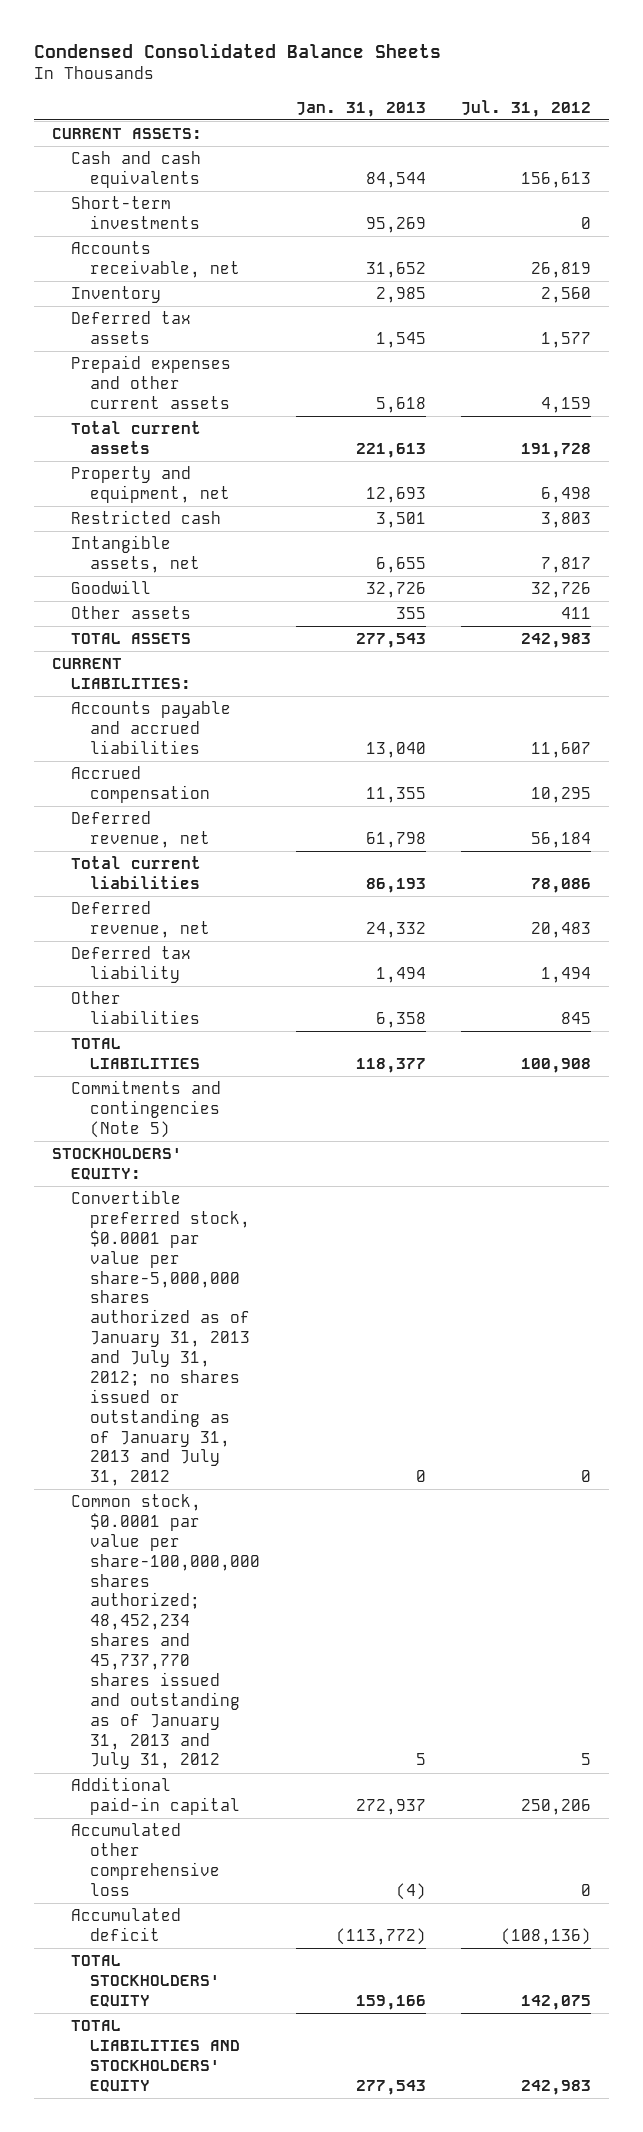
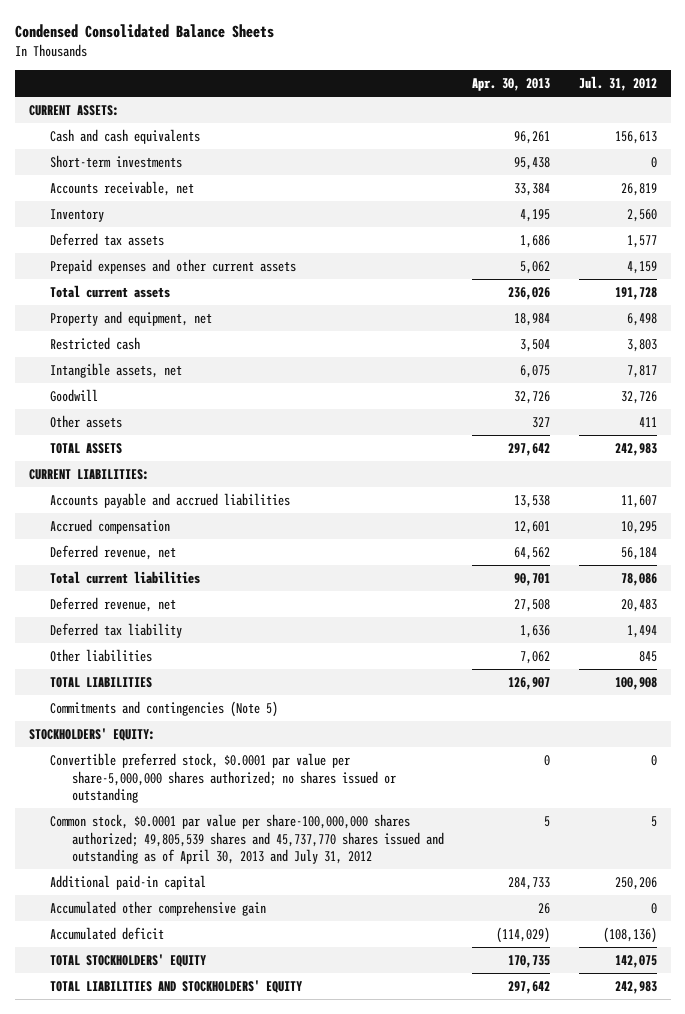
[295,101,426,117] Jan. 31, 2013 -> none
none -> [472,77,551,91] Apr. 30, 2013
[71,1189,250,1487] Convertible preferred stock, $0.0001 par value per share-5,000,000 shares authorized as of January 31, 2013 and July 31, 2012; no shares issued or outstanding as of January 31, 2013 and July 31, 2012 -> [50,753,396,803] Convertible preferred stock, $0.0001 par value per share-5,000,000 shares authorized; no shares issued or outstanding
[71,1493,260,1770] Common stock, $0.0001 par value per share-100,000,000 shares authorized; 48,452,234 shares and 45,737,770 shares issued and outstanding as of January 31, 2013 and July 31, 2012 -> [50,814,444,864] Common stock, $0.0001 par value per share-100,000,000 shares authorized; 49,805,539 shares and 45,737,770 shares issued and outstanding as of April 30, 2013 and July 31, 2012
[71,1822,220,1896] Accumulated other comprehensive loss -> [50,901,267,917] Accumulated other comprehensive gain

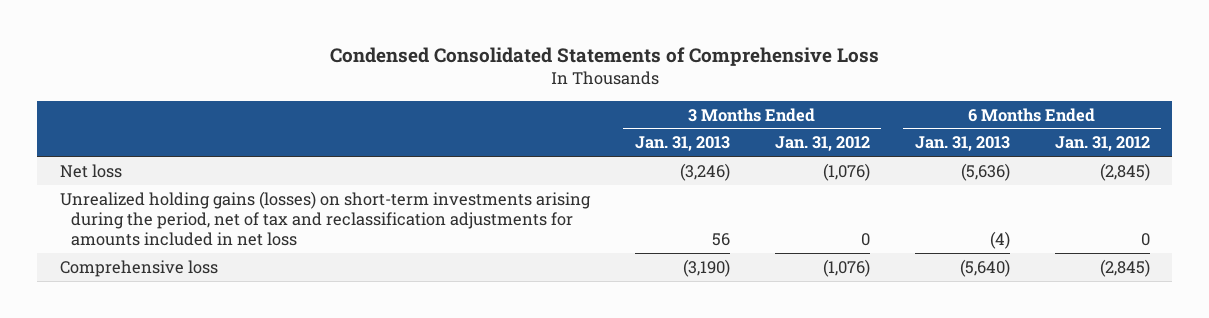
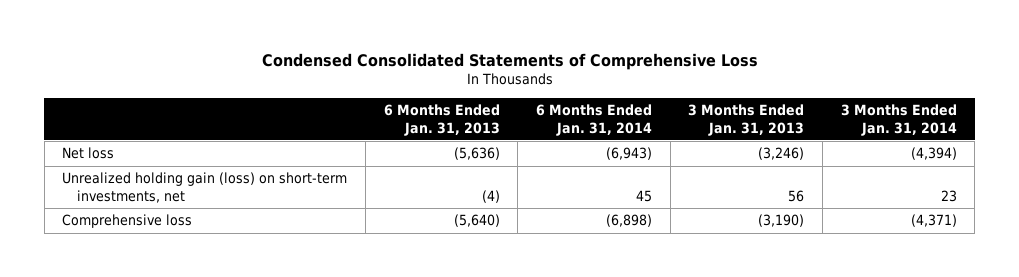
[774,136,870,152] Jan. 31, 2012 -> none
[1054,136,1150,152] Jan. 31, 2012 -> none
none -> [536,104,653,136] 6 Months Ended Jan. 31, 2014
none -> [840,104,957,136] 3 Months Ended Jan. 31, 2014
[59,190,591,246] Unrealized holding gains (losses) on short-term investments arising during the period, net of tax and reclassification adjustments for amounts included in net loss -> [62,172,348,203] Unrealized holding gain (loss) on short-term investments, net

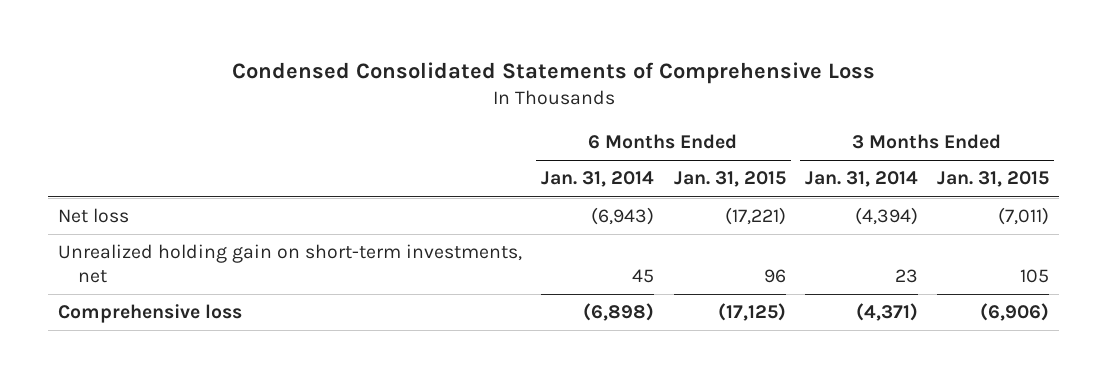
[383,104,500,136] 6 Months Ended Jan. 31, 2013 -> none
[688,104,805,136] 3 Months Ended Jan. 31, 2013 -> none
none -> [673,171,786,188] Jan. 31, 2015
none -> [937,171,1050,188] Jan. 31, 2015
[62,172,348,203] Unrealized holding gain (loss) on short-term investments, net -> [57,244,522,283] Unrealized holding gain on short-term investments, net

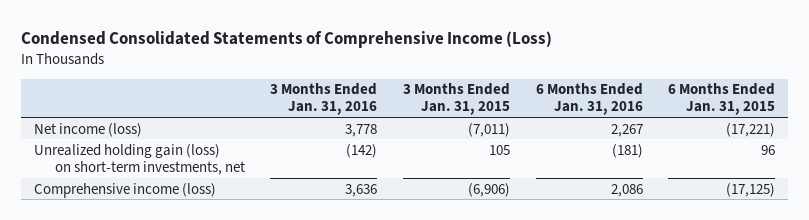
[231,62,875,85] Condensed Consolidated Statements of Comprehensive Loss -> [20,30,552,48] Condensed Consolidated Statements of Comprehensive Income (Loss)
[541,171,655,188] Jan. 31, 2014 -> none
[805,171,919,188] Jan. 31, 2014 -> none
none -> [270,83,378,116] 3 Months Ended Jan. 31, 2016
none -> [535,83,643,116] 6 Months Ended Jan. 31, 2016
[57,208,129,224] Net loss -> [33,122,142,137] Net income (loss)
[57,244,522,283] Unrealized holding gain on short-term investments, net -> [33,143,245,175] Unrealized holding gain (loss) on short-term investments, net
[57,304,242,324] Comprehensive loss -> [33,182,216,198] Comprehensive income (loss)

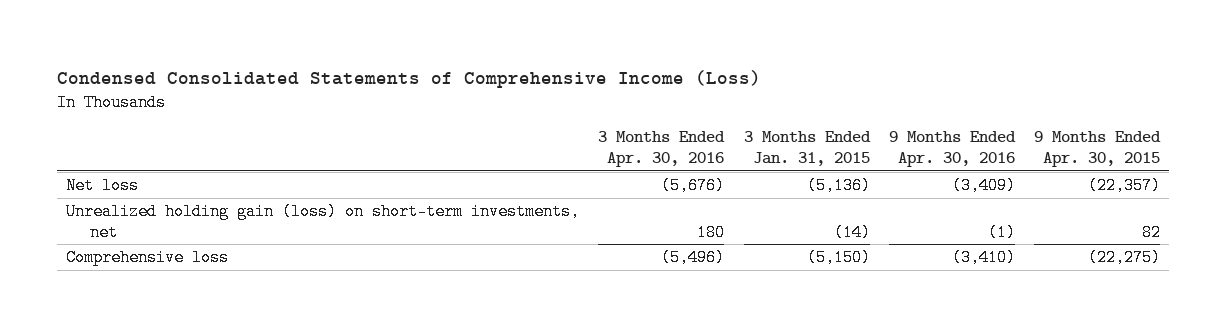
[270,83,378,116] 3 Months Ended Jan. 31, 2016 -> none
[535,83,643,116] 6 Months Ended Jan. 31, 2016 -> none
[668,83,776,116] 6 Months Ended Jan. 31, 2015 -> none
none -> [598,131,726,168] 3 Months Ended Apr. 30, 2016
none -> [888,131,1016,168] 9 Months Ended Apr. 30, 2016
none -> [1033,131,1161,168] 9 Months Ended Apr. 30, 2015
[33,122,142,137] Net income (loss) -> [66,177,140,195] Net loss
[467,122,510,137] (7,011) -> [806,177,871,195] (5,136)
[488,144,510,155] 105 -> [833,223,871,241] (14)
[33,182,216,198] Comprehensive income (loss) -> [66,249,230,267] Comprehensive loss
[467,182,510,197] (6,906) -> [806,249,871,267] (5,150)

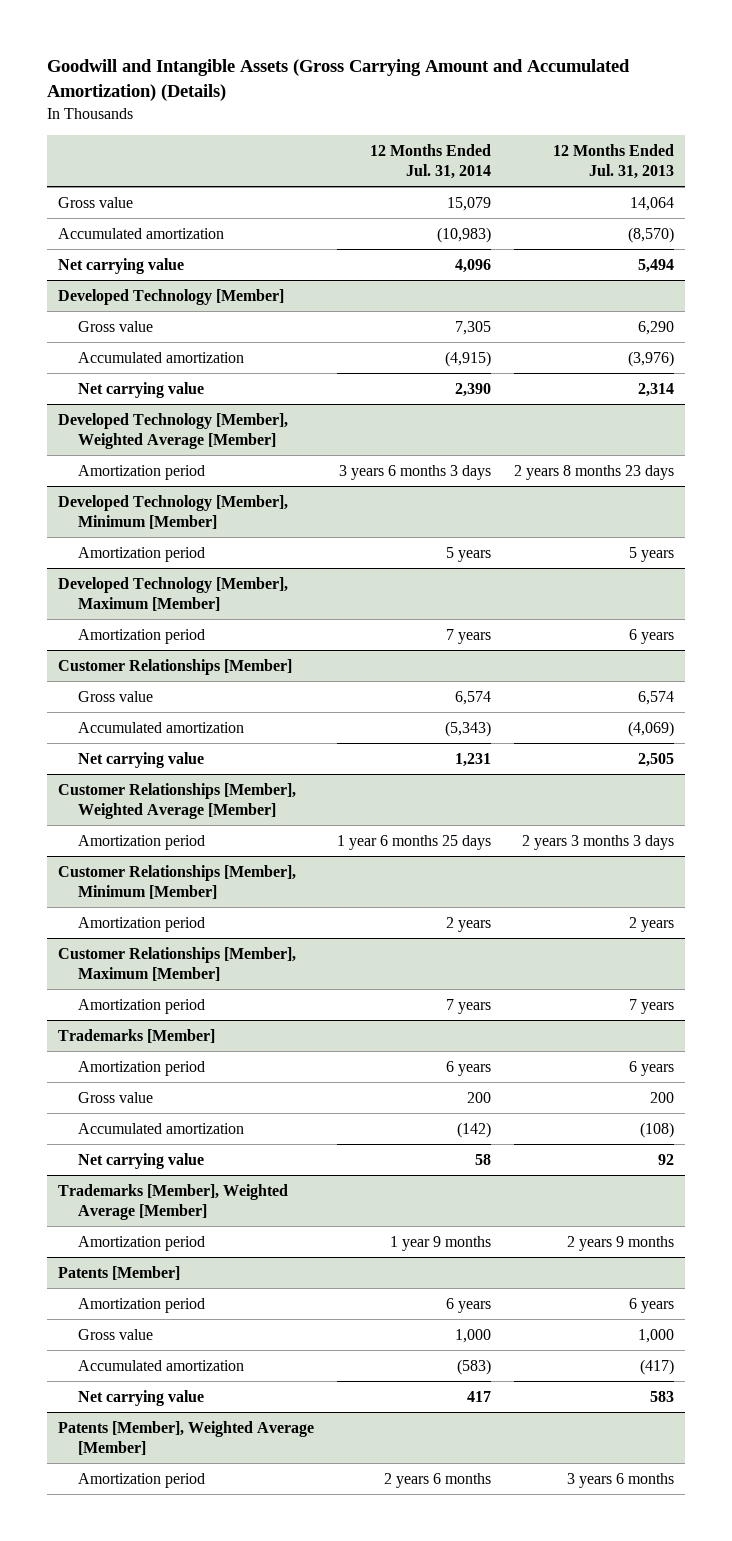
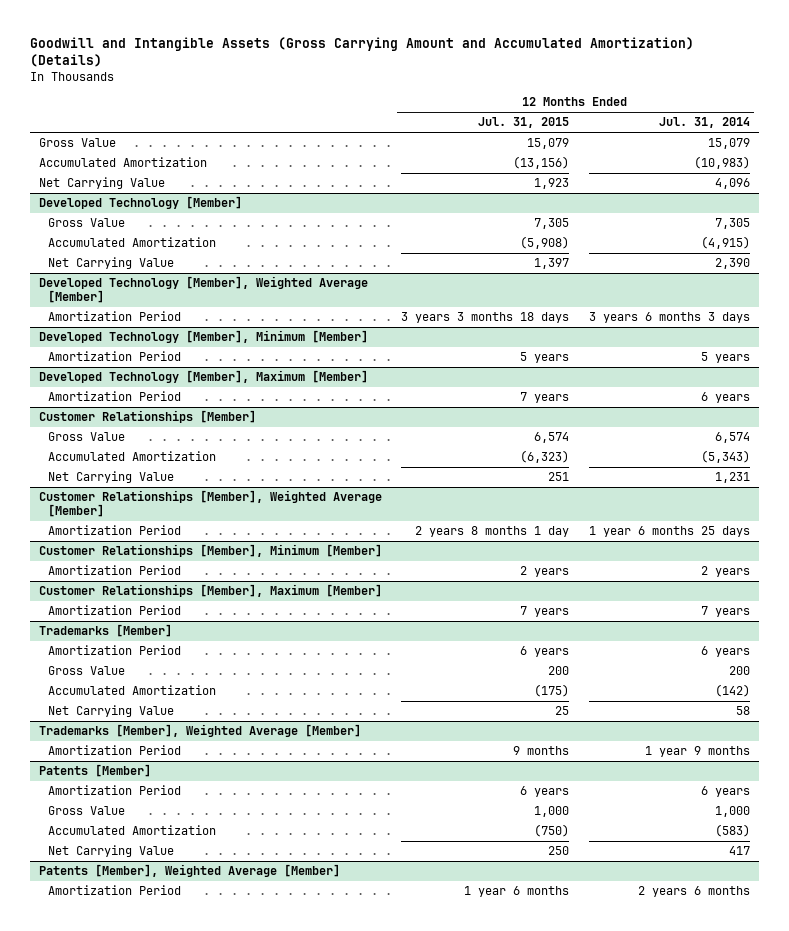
[552,143,674,180] 12 Months Ended Jul. 31, 2013 -> none
none -> [478,117,570,129] Jul. 31, 2015
[58,196,134,208] Gross value -> [39,138,117,148] Gross Value
[58,227,225,239] Accumulated amortization -> [39,157,208,168] Accumulated Amortization
[58,257,185,274] Net carrying value -> [39,177,166,190] Net Carrying Value
[78,320,154,332] Gross value -> [48,218,126,228] Gross Value
[78,351,245,363] Accumulated amortization -> [48,237,217,248] Accumulated Amortization
[78,381,205,398] Net carrying value -> [48,257,175,270] Net Carrying Value
[78,464,206,480] Amortization period -> [48,311,182,322] Amortization Period
[78,546,206,562] Amortization period -> [48,351,182,362] Amortization Period
[78,628,206,644] Amortization period -> [48,391,182,402] Amortization Period
[445,628,491,644] 7 years -> [700,392,750,404] 6 years
[78,690,154,702] Gross value -> [48,432,126,442] Gross Value
[78,721,245,733] Accumulated amortization -> [48,451,217,462] Accumulated Amortization
[78,751,205,768] Net carrying value -> [48,471,175,484] Net Carrying Value
[78,834,206,850] Amortization period -> [48,525,182,536] Amortization Period
[78,916,206,932] Amortization period -> [48,565,182,576] Amortization Period
[78,998,206,1014] Amortization period -> [48,605,182,616] Amortization Period
[78,1060,206,1076] Amortization period -> [48,645,182,656] Amortization Period
[78,1091,154,1103] Gross value -> [48,666,126,676] Gross Value
[78,1122,245,1134] Accumulated amortization -> [48,685,217,696] Accumulated Amortization
[78,1152,205,1169] Net carrying value -> [48,705,175,718] Net Carrying Value
[78,1235,206,1251] Amortization period -> [48,745,182,756] Amortization Period
[78,1297,206,1313] Amortization period -> [48,785,182,796] Amortization Period
[78,1328,154,1340] Gross value -> [48,806,126,816] Gross Value
[78,1359,245,1371] Accumulated amortization -> [48,825,217,836] Accumulated Amortization
[78,1389,205,1406] Net carrying value -> [48,845,175,858] Net Carrying Value
[78,1472,206,1488] Amortization period -> [48,885,182,896] Amortization Period

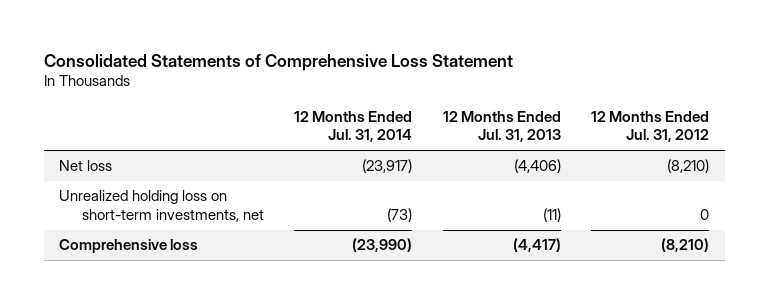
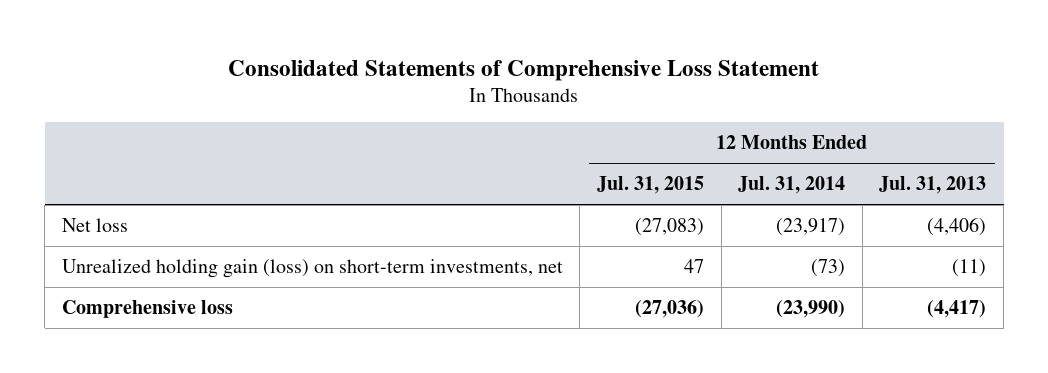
[591,110,710,143] 12 Months Ended Jul. 31, 2012 -> none
none -> [597,176,705,195] Jul. 31, 2015
[58,190,264,223] Unrealized holding loss on short-term investments, net -> [61,259,563,279] Unrealized holding gain (loss) on short-term investments, net

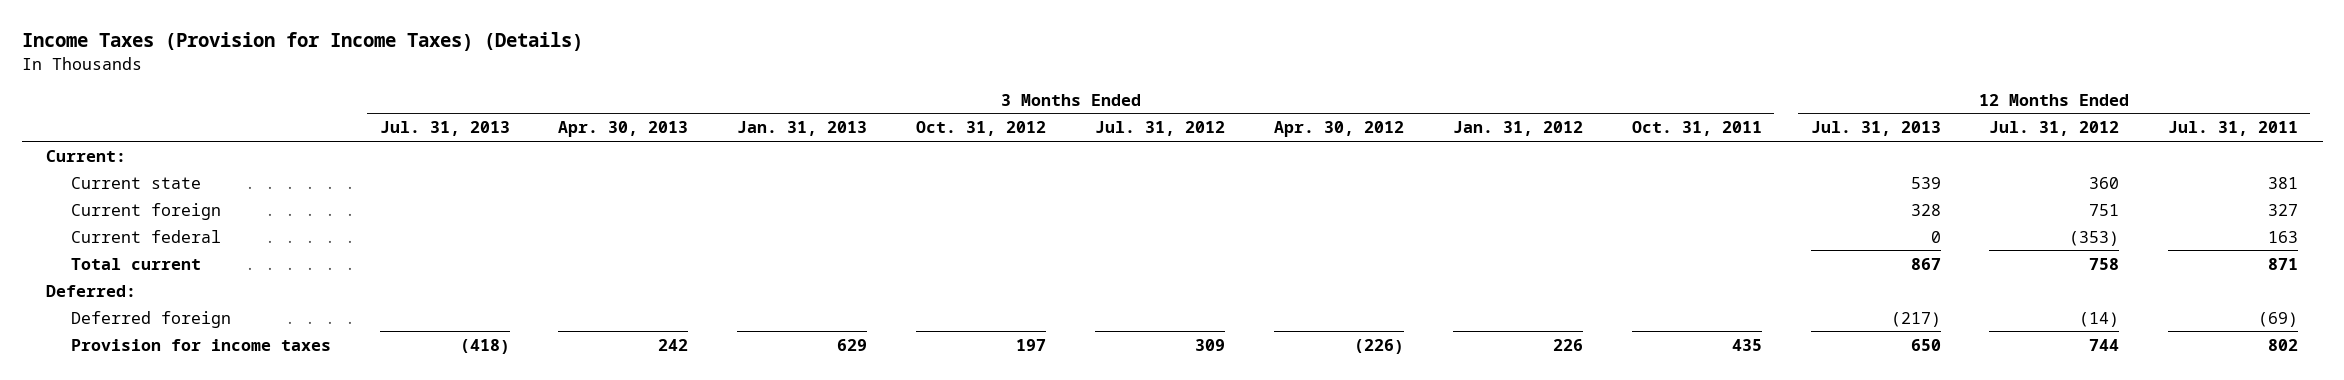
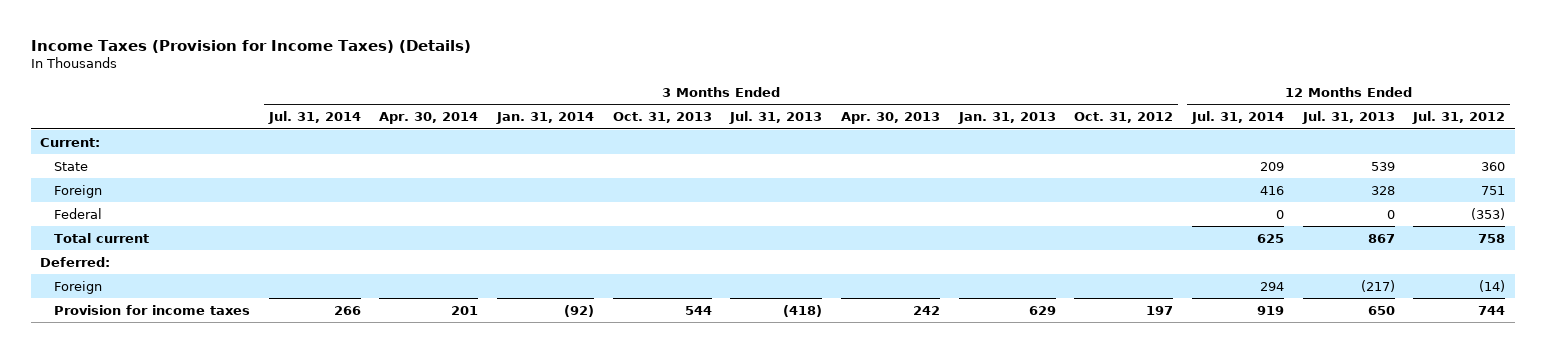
[1095,121,1226,137] Jul. 31, 2012 -> none
[1273,121,1404,138] Apr. 30, 2012 -> none
[1452,121,1583,137] Jan. 31, 2012 -> none
[1631,121,1762,137] Oct. 31, 2011 -> none
[2168,121,2299,137] Jul. 31, 2011 -> none
none -> [267,111,361,125] Jul. 31, 2014
none -> [379,112,479,125] Apr. 30, 2014
none -> [495,112,594,125] Jan. 31, 2014
none -> [612,112,712,124] Oct. 31, 2013
none -> [1191,111,1285,125] Jul. 31, 2014
[70,176,201,189] Current state -> [53,161,88,171] State
[70,202,221,220] Current foreign -> [53,184,102,198] Foreign
[70,229,221,243] Current federal -> [53,207,102,219] Federal
[70,310,231,328] Deferred foreign -> [53,280,102,294] Foreign

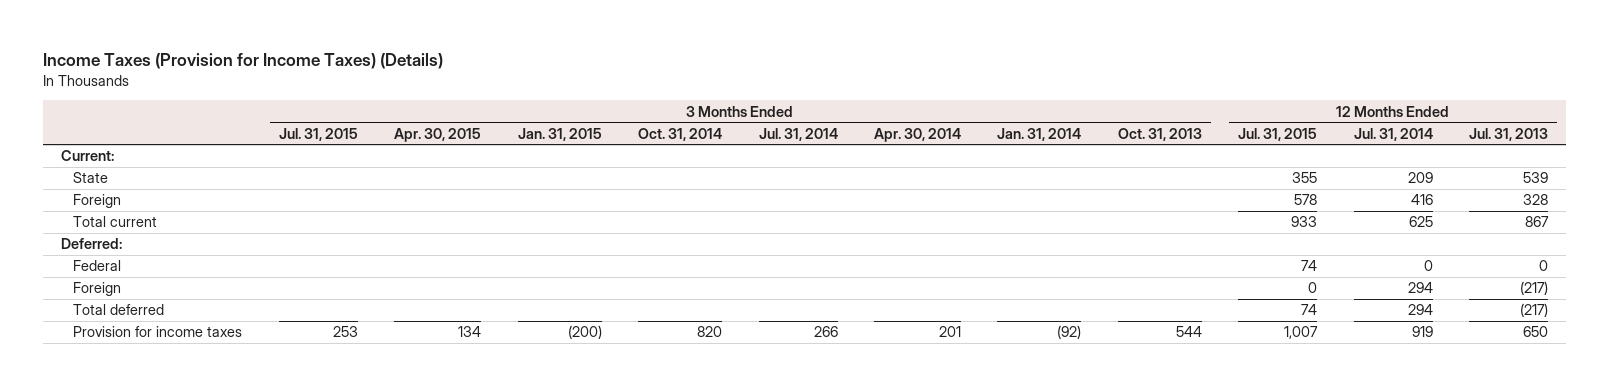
[729,111,823,125] Jul. 31, 2013 -> none
[841,112,941,125] Apr. 30, 2013 -> none
[957,112,1056,125] Jan. 31, 2013 -> none
[1074,112,1174,124] Oct. 31, 2012 -> none
[1412,111,1506,125] Jul. 31, 2012 -> none
none -> [278,127,358,141] Jul. 31, 2015
none -> [394,127,482,142] Apr. 30, 2015
none -> [517,127,602,141] Jan. 31, 2015
none -> [638,127,723,141] Oct. 31, 2014
none -> [1238,127,1318,141] Jul. 31, 2015
[53,207,102,219] Federal -> [73,260,122,272] Federal
none -> [73,304,165,316] Total deferred

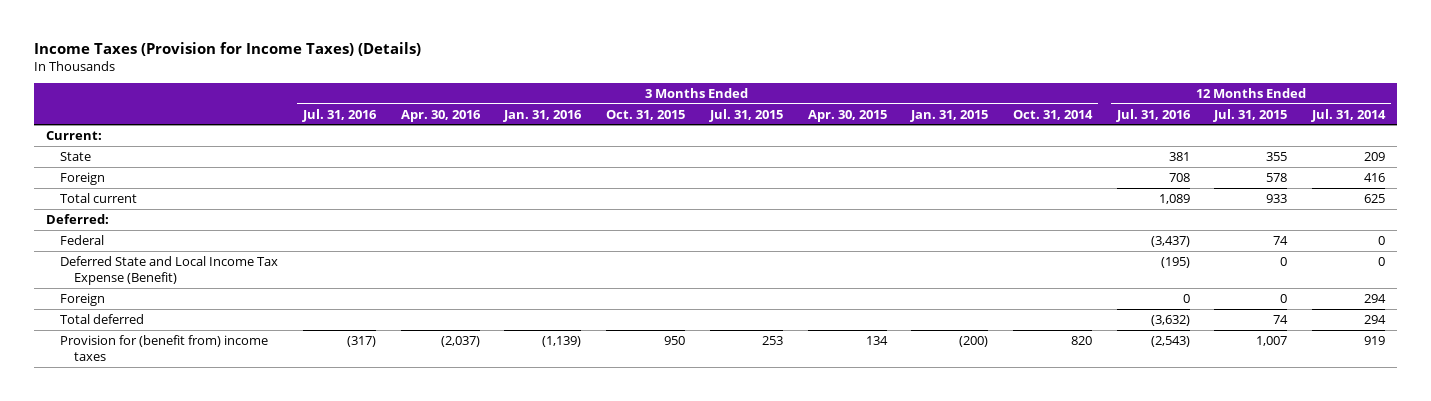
[758,127,838,141] Jul. 31, 2014 -> none
[874,127,962,142] Apr. 30, 2014 -> none
[997,127,1082,141] Jan. 31, 2014 -> none
[1117,127,1202,141] Oct. 31, 2013 -> none
[1469,127,1549,141] Jul. 31, 2013 -> none
none -> [301,108,377,122] Jul. 31, 2016
none -> [400,109,481,122] Apr. 30, 2016
none -> [503,109,583,122] Jan. 31, 2016
none -> [606,109,686,120] Oct. 31, 2015
none -> [1115,108,1191,122] Jul. 31, 2016
none -> [60,255,279,286] Deferred State and Local Income Tax Expense (Benefit)
[73,326,243,338] Provision for income taxes -> [60,334,269,362] Provision for (benefit from) income taxes

